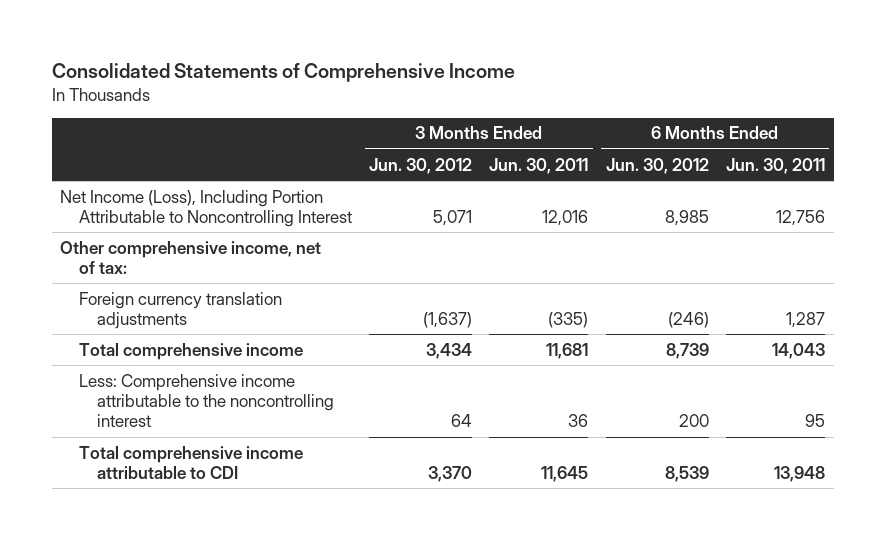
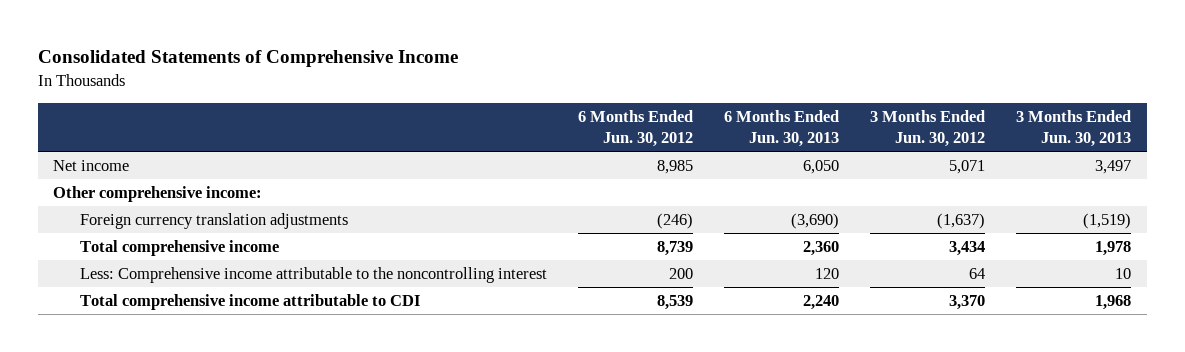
[489,157,589,174] Jun. 30, 2011 -> none
[725,157,825,174] Jun. 30, 2011 -> none
none -> [724,109,840,148] 6 Months Ended Jun. 30, 2013
none -> [1016,109,1132,148] 3 Months Ended Jun. 30, 2013
[60,189,352,227] Net Income (Loss), Including Portion Attributable to Noncontrolling Interest -> [53,160,130,172] Net income
[60,240,322,274] Other comprehensive income, net of tax: -> [53,186,263,203] Other comprehensive income:

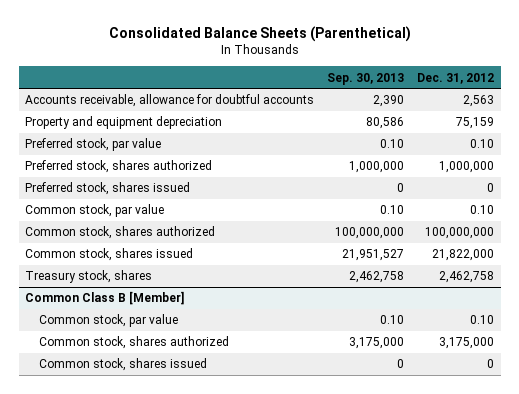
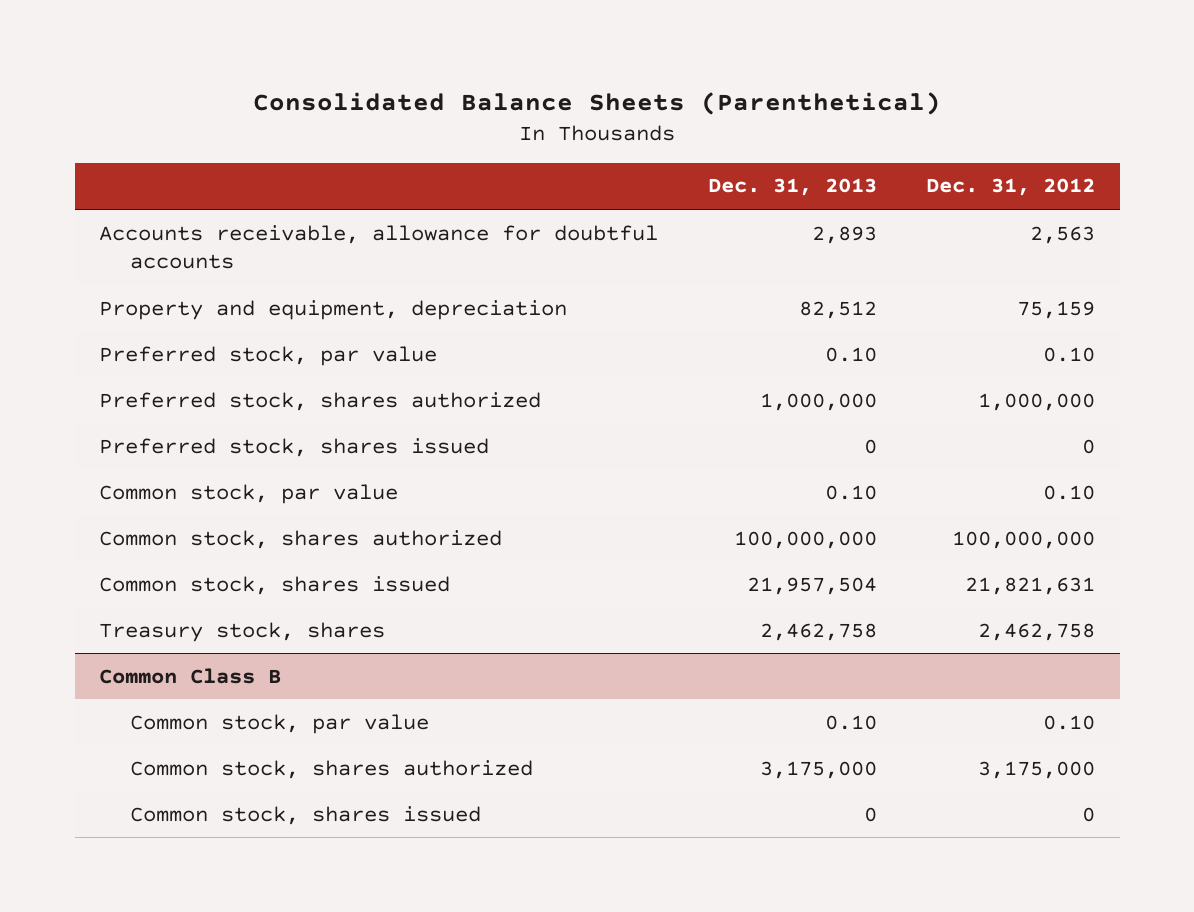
[327,72,405,85] Sep. 30, 2013 -> none
none -> [707,178,877,197] Dec. 31, 2013
[25,116,223,130] Property and equipment depreciation -> [99,299,568,320] Property and equipment, depreciation
[432,249,495,262] 21,822,000 -> [965,576,1096,595] 21,821,631
[25,291,185,306] Common Class B [Member] -> [99,667,282,684] Common Class B

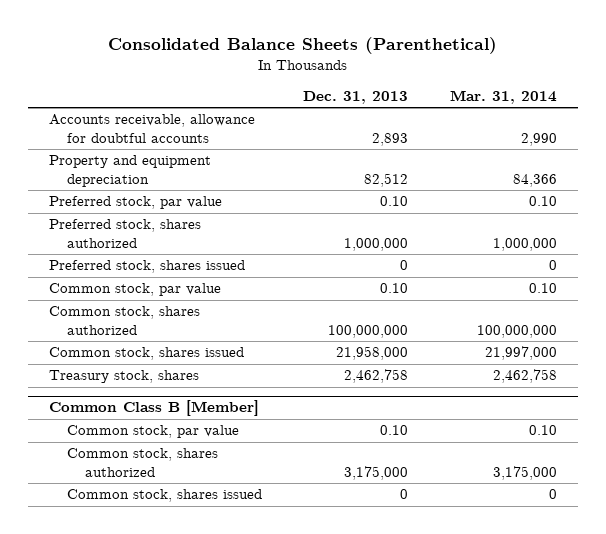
[926,178,1096,197] Dec. 31, 2012 -> none
none -> [450,89,558,104] Mar. 31, 2014
[99,299,568,320] Property and equipment, depreciation -> [48,155,211,187] Property and equipment depreciation
[746,576,877,595] 21,957,504 -> [336,346,409,361] 21,958,000
[99,667,282,684] Common Class B -> [48,400,259,417] Common Class B [Member]

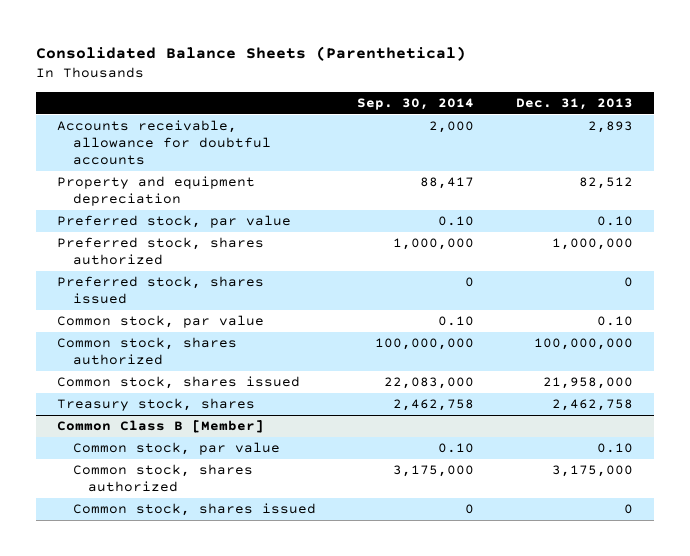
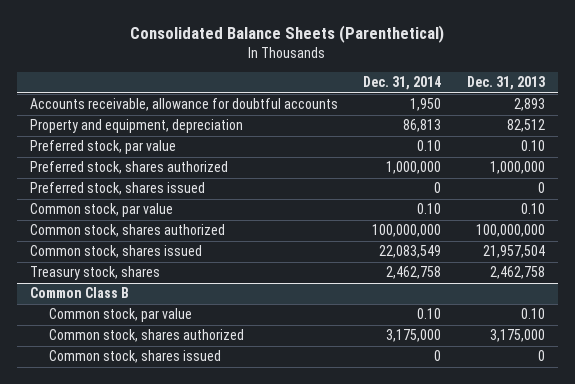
[357,98,475,111] Sep. 30, 2014 -> none
none -> [363,76,442,91] Dec. 31, 2014
[56,176,255,207] Property and equipment depreciation -> [29,119,243,134] Property and equipment, depreciation
[543,377,634,390] 21,958,000 -> [482,245,545,259] 21,957,504
[56,420,264,434] Common Class B [Member] -> [29,287,129,299] Common Class B

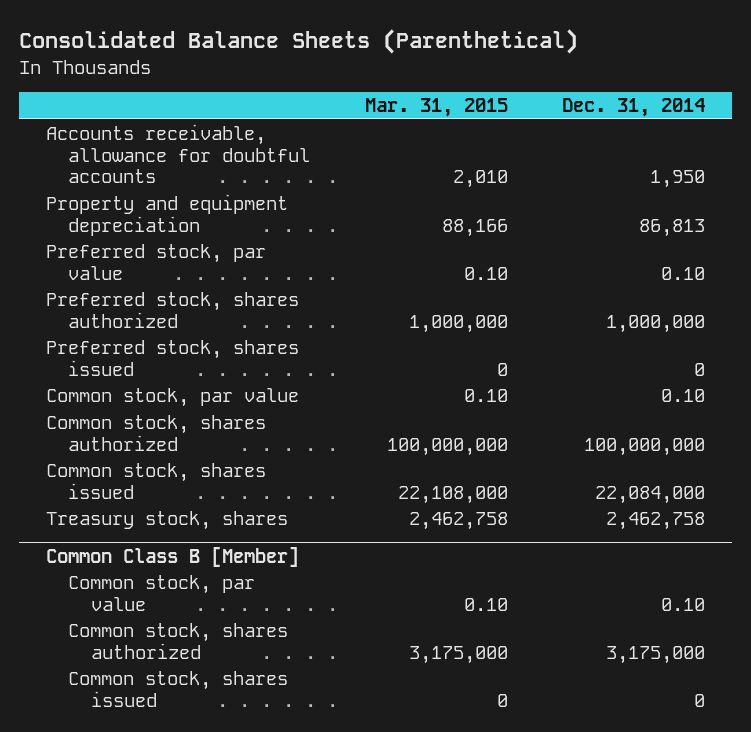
[466,76,545,91] Dec. 31, 2013 -> none
none -> [364,98,508,118] Mar. 31, 2015
[29,119,243,134] Property and equipment, depreciation -> [46,193,289,236] Property and equipment depreciation
[379,245,442,259] 22,083,549 -> [594,485,705,504] 22,084,000
[29,287,129,299] Common Class B -> [46,546,300,567] Common Class B [Member]

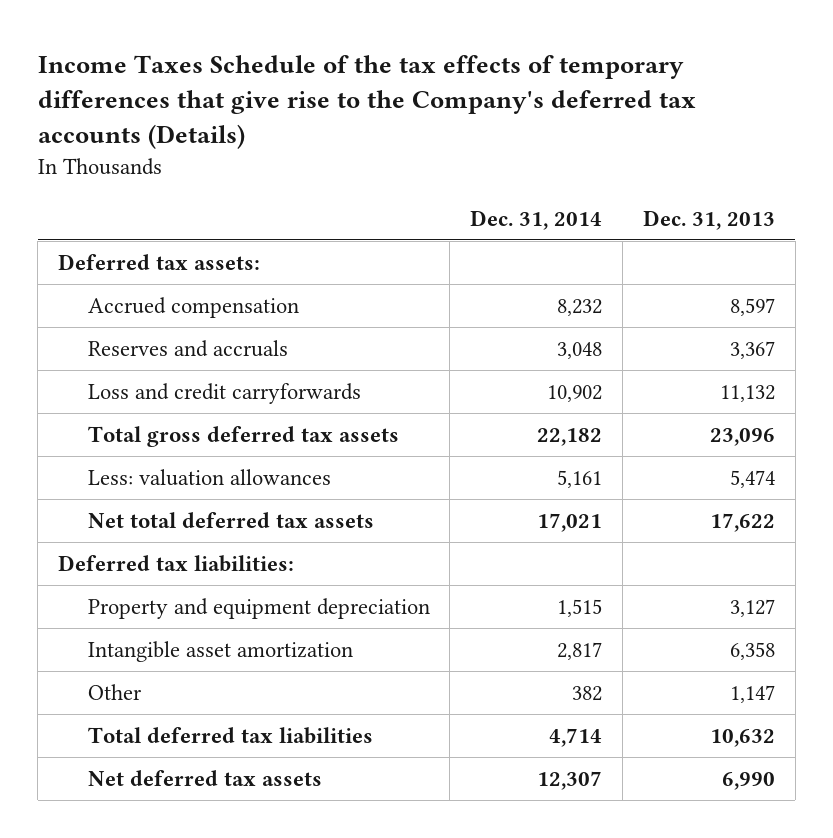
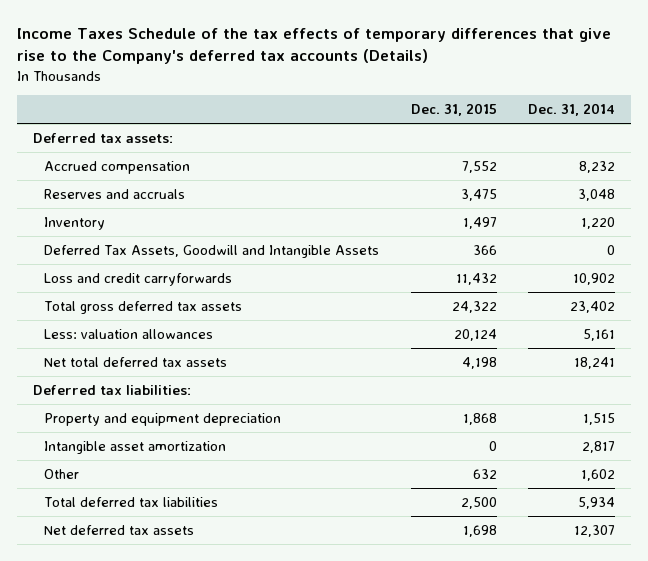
[643,209,776,230] Dec. 31, 2013 -> none
none -> [410,102,497,116] Dec. 31, 2015
none -> [43,216,105,230] Inventory
none -> [43,244,379,258] Deferred Tax Assets, Goodwill and Intangible Assets
[537,427,603,446] 22,182 -> [570,300,616,313] 23,402
[537,512,603,532] 17,021 -> [574,356,616,369] 18,241
[572,685,603,701] 382 -> [581,468,616,481] 1,602
[549,727,603,747] 4,714 -> [578,496,616,509] 5,934

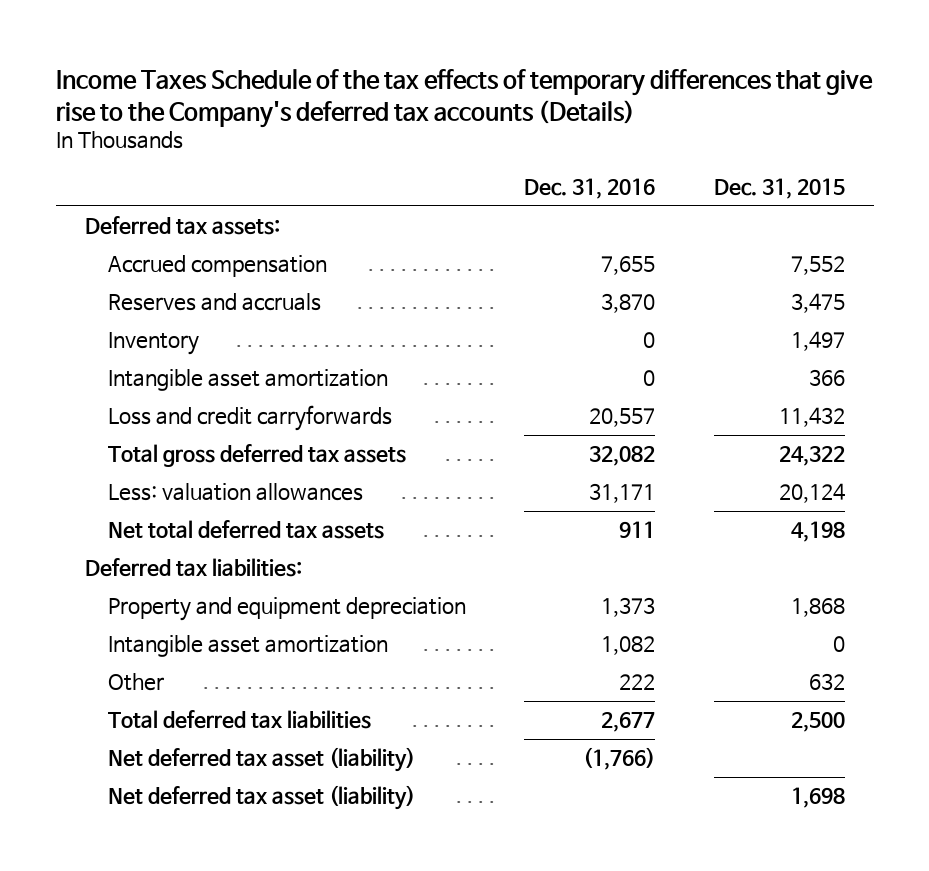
[528,102,616,116] Dec. 31, 2014 -> none
none -> [524,178,656,200] Dec. 31, 2016
[43,244,379,258] Deferred Tax Assets, Goodwill and Intangible Assets -> [108,369,389,392] Intangible asset amortization
none -> [108,747,416,773] Net deferred tax asset (liability)
[43,524,194,535] Net deferred tax assets -> [108,785,416,811] Net deferred tax asset (liability)

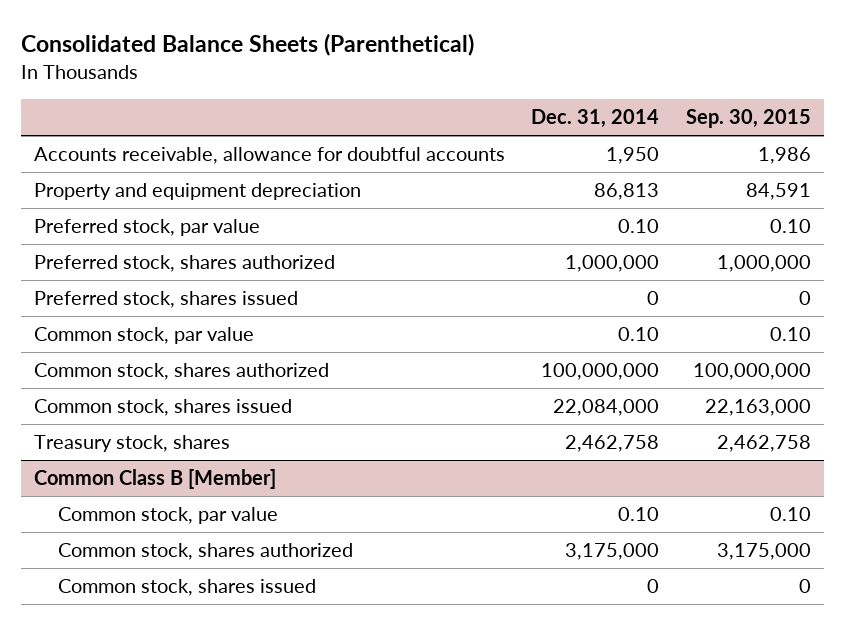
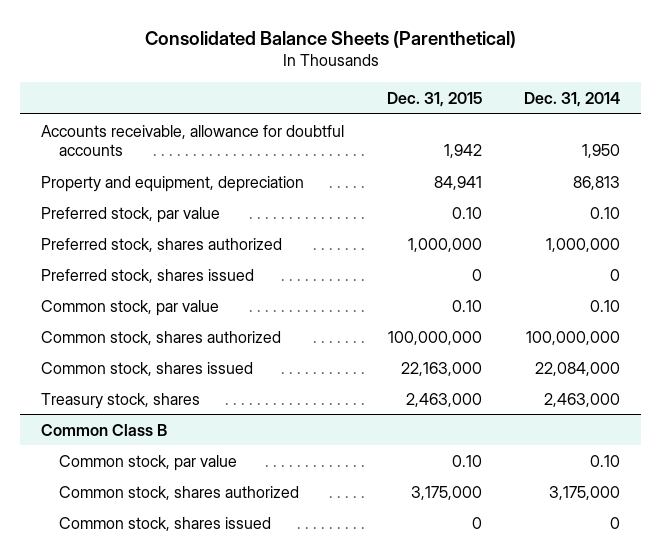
[686,108,812,128] Sep. 30, 2015 -> none
none -> [386,92,482,108] Dec. 31, 2015
[33,183,361,201] Property and equipment depreciation -> [41,175,305,192] Property and equipment, depreciation
[565,435,660,453] 2,462,758 -> [544,392,621,407] 2,463,000
[33,469,276,490] Common Class B [Member] -> [41,423,168,436] Common Class B

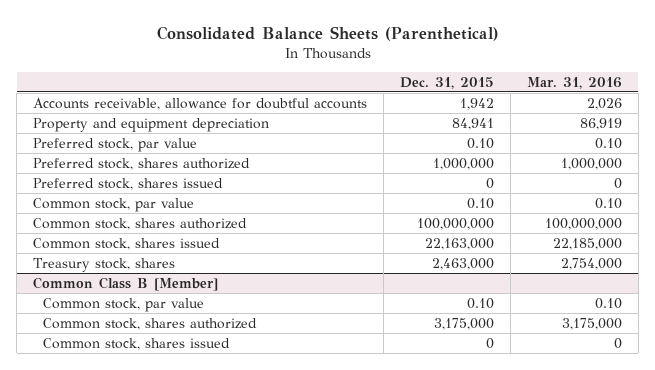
[524,92,621,108] Dec. 31, 2014 -> none
none -> [526,76,622,89] Mar. 31, 2016
[41,175,305,192] Property and equipment, depreciation -> [33,117,270,132] Property and equipment depreciation
[41,423,168,436] Common Class B -> [33,276,219,291] Common Class B [Member]

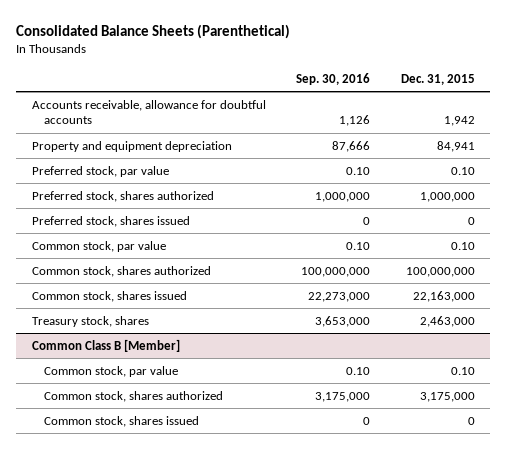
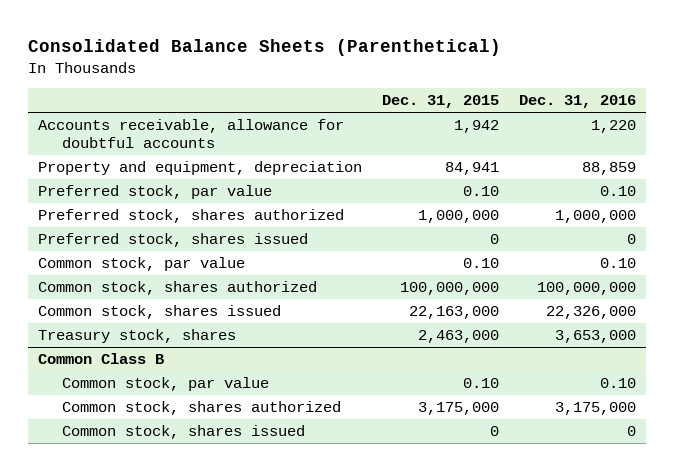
[296,72,371,85] Sep. 30, 2016 -> none
none -> [519,95,637,109] Dec. 31, 2016
[31,140,232,152] Property and equipment depreciation -> [38,161,363,176] Property and equipment, depreciation
[31,338,180,352] Common Class B [Member] -> [38,353,165,365] Common Class B

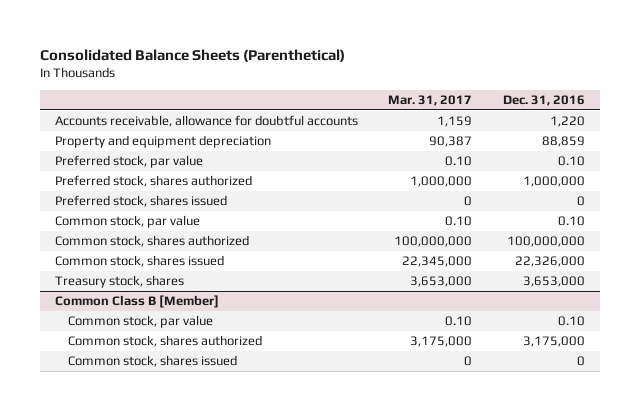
[382,95,500,109] Dec. 31, 2015 -> none
none -> [388,95,473,107] Mar. 31, 2017
[38,161,363,176] Property and equipment, depreciation -> [54,135,271,149] Property and equipment depreciation
[38,353,165,365] Common Class B -> [54,295,219,309] Common Class B [Member]

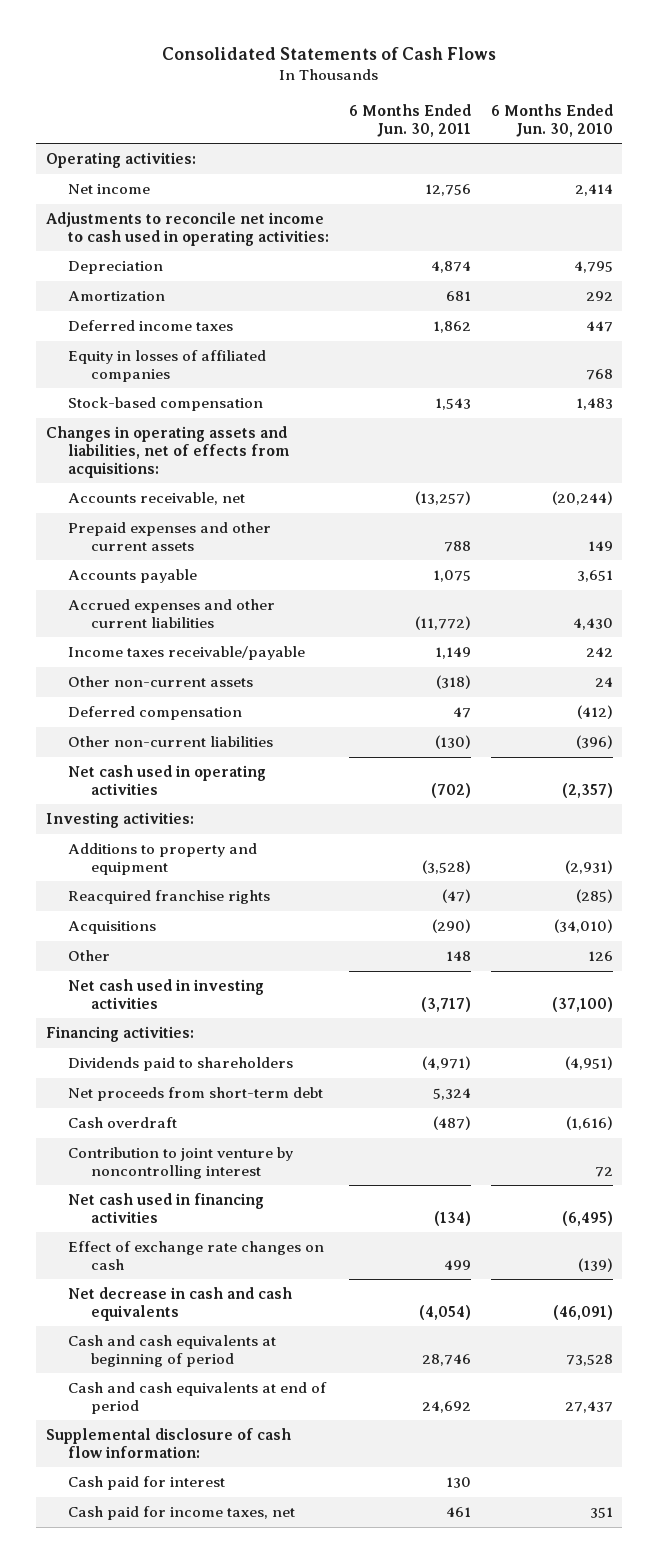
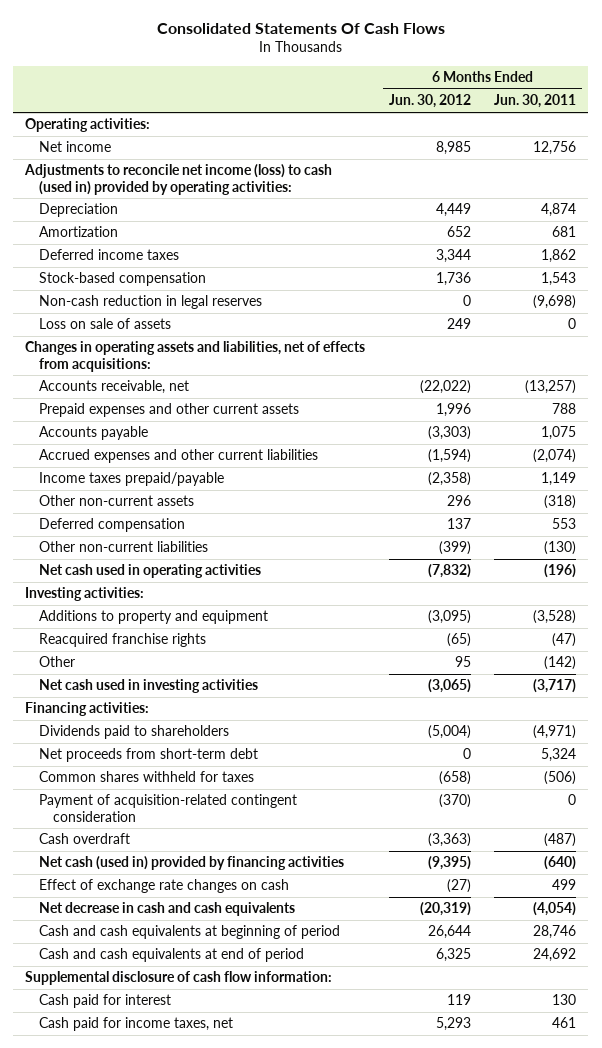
[162,46,497,60] Consolidated Statements of Cash Flows -> [156,23,445,35] Consolidated Statements Of Cash Flows
[490,103,613,137] 6 Months Ended Jun. 30, 2010 -> none
none -> [388,94,471,109] Jun. 30, 2012
[45,212,330,246] Adjustments to reconcile net income to cash used in operating activities: -> [24,164,333,195] Adjustments to reconcile net income (loss) to cash (used in) provided by operating activities:
[68,350,267,382] Equity in losses of affiliated companies -> none
none -> [39,295,263,310] Non-cash reduction in legal reserves
none -> [39,318,172,330] Loss on sale of assets
[414,615,471,630] (11,772) -> [533,449,577,464] (2,074)
[68,646,306,661] Income taxes receivable/payable -> [39,472,225,487] Income taxes prepaid/payable
[452,707,471,719] 47 -> [552,518,577,530] 553
[430,782,471,798] (702) -> [544,564,577,579] (196)
[68,921,157,935] Acquisitions -> none
[445,951,471,962] 148 -> [544,656,577,671] (142)
none -> [39,771,255,783] Common shares withheld for taxes
none -> [39,794,298,822] Payment of acquisition-related contingent consideration
[68,1147,294,1179] Contribution to joint venture by noncontrolling interest -> none
[68,1193,265,1223] Net cash used in financing activities -> [39,856,345,871] Net cash (used in) provided by financing activities
[433,1210,471,1226] (134) -> [544,856,577,871] (640)

